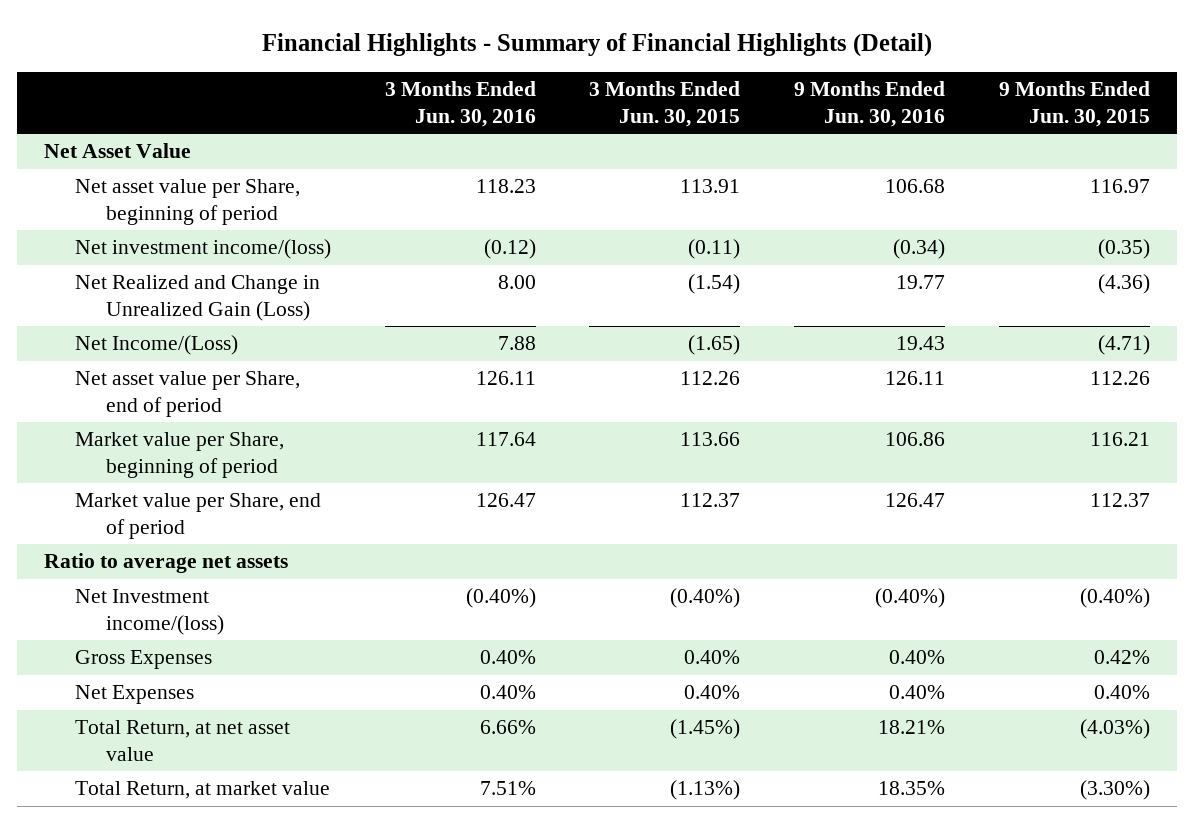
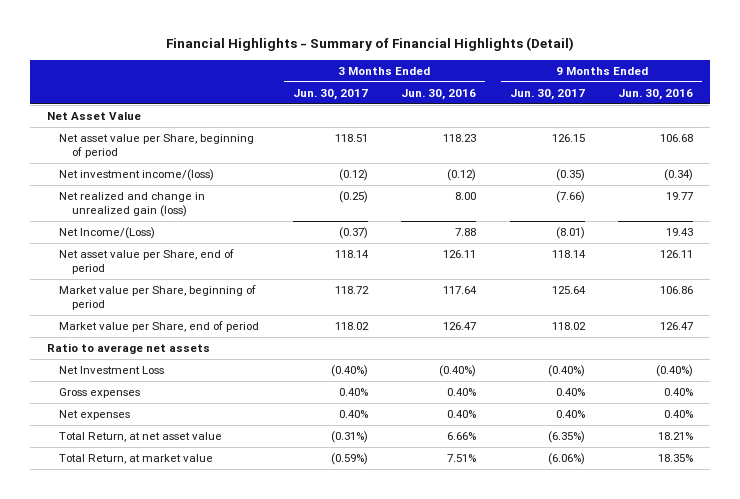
[589,81,741,127] 3 Months Ended Jun. 30, 2015 -> none
[998,81,1150,127] 9 Months Ended Jun. 30, 2015 -> none
none -> [292,88,368,100] Jun. 30, 2017
none -> [509,88,585,100] Jun. 30, 2017
[75,275,321,321] Net Realized and Change in Unrealized Gain (Loss) -> [59,192,206,217] Net realized and change in unrealized gain (loss)
[75,589,224,635] Net Investment income/(loss) -> [59,366,165,375] Net Investment Loss
[75,650,213,670] Gross Expenses -> [59,388,141,399] Gross expenses
[75,685,195,705] Net Expenses -> [59,410,131,421] Net expenses

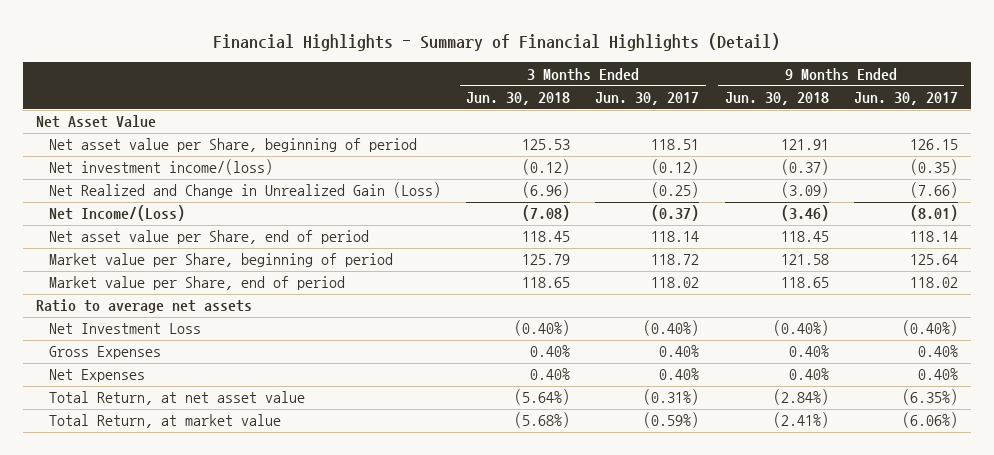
[401,88,477,100] Jun. 30, 2016 -> none
[618,88,694,100] Jun. 30, 2016 -> none
none -> [466,91,571,105] Jun. 30, 2018
none -> [724,91,829,105] Jun. 30, 2018
[59,192,206,217] Net realized and change in unrealized gain (loss) -> [48,182,441,199] Net Realized and Change in Unrealized Gain (Loss)
[59,388,141,399] Gross expenses -> [48,346,161,360] Gross Expenses
[59,410,131,421] Net expenses -> [48,369,145,383] Net Expenses

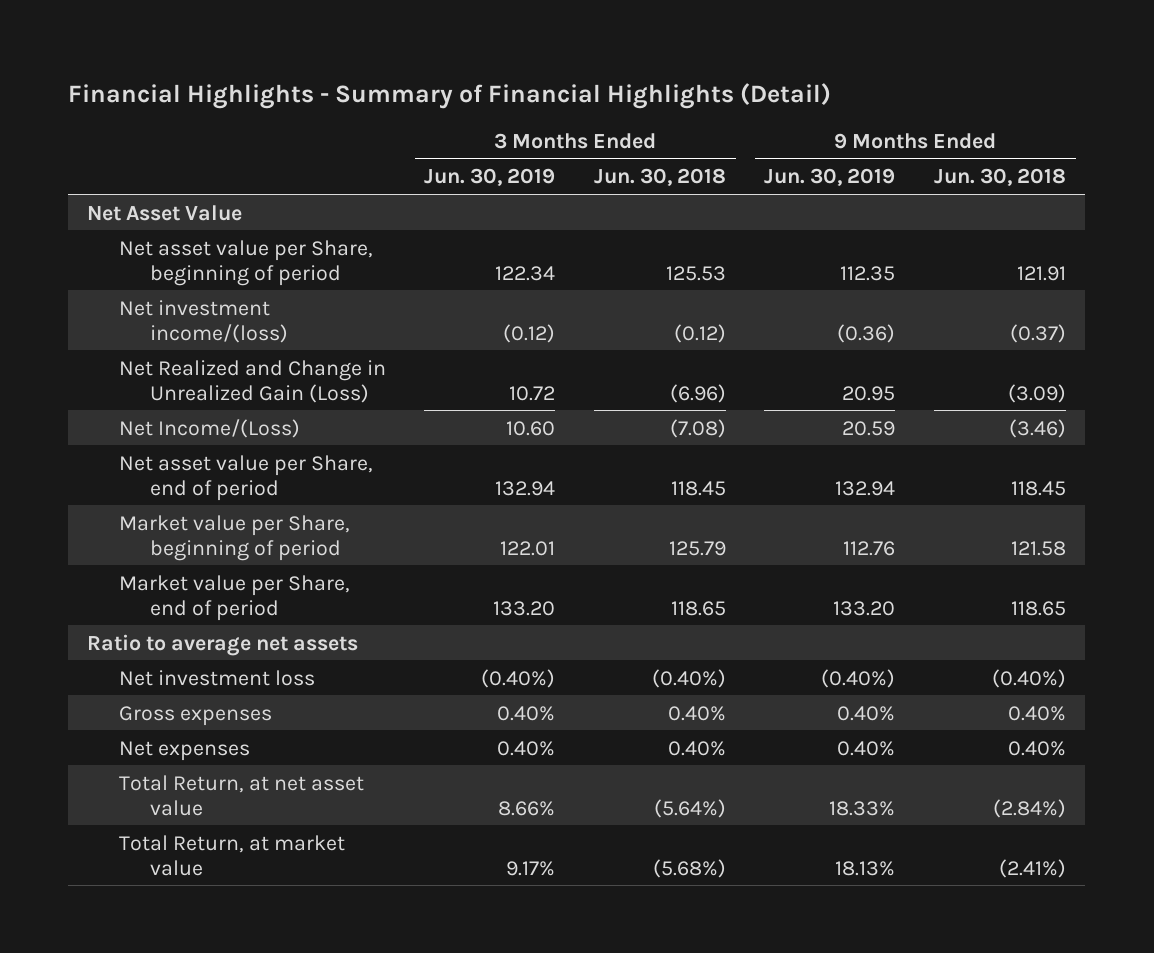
[595,91,700,105] Jun. 30, 2017 -> none
[853,91,958,105] Jun. 30, 2017 -> none
none -> [424,168,556,187] Jun. 30, 2019
none -> [764,168,896,187] Jun. 30, 2019
[48,323,201,335] Net Investment Loss -> [118,669,315,686] Net investment loss
[48,346,161,360] Gross Expenses -> [118,705,272,726] Gross expenses
[48,369,145,383] Net Expenses -> [118,740,250,761] Net expenses

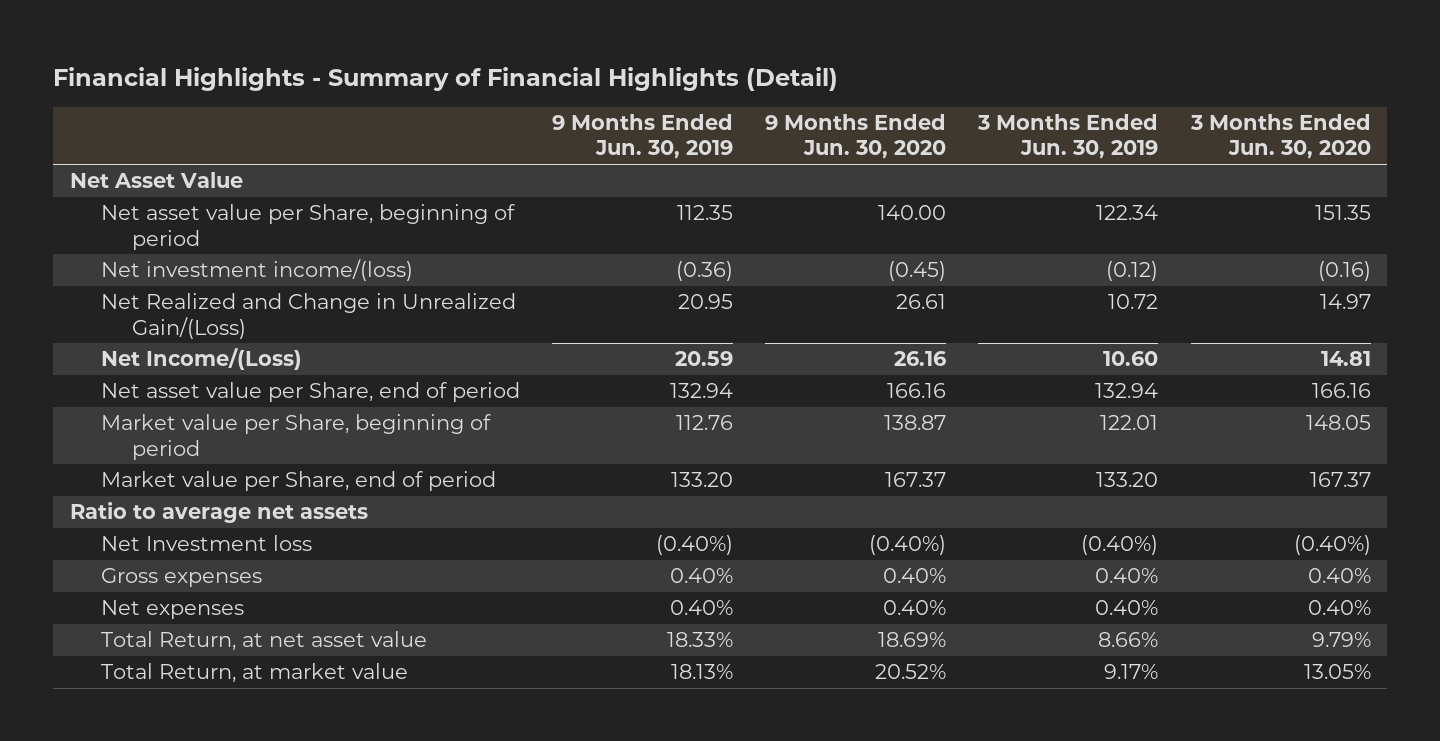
[593,168,726,187] Jun. 30, 2018 -> none
[934,168,1067,187] Jun. 30, 2018 -> none
none -> [765,113,947,160] 9 Months Ended Jun. 30, 2020
none -> [1189,113,1371,160] 3 Months Ended Jun. 30, 2020
[118,359,386,403] Net Realized and Change in Unrealized Gain (Loss) -> [100,293,516,339] Net Realized and Change in Unrealized Gain/(Loss)
[118,669,315,686] Net investment loss -> [100,535,312,552] Net Investment loss

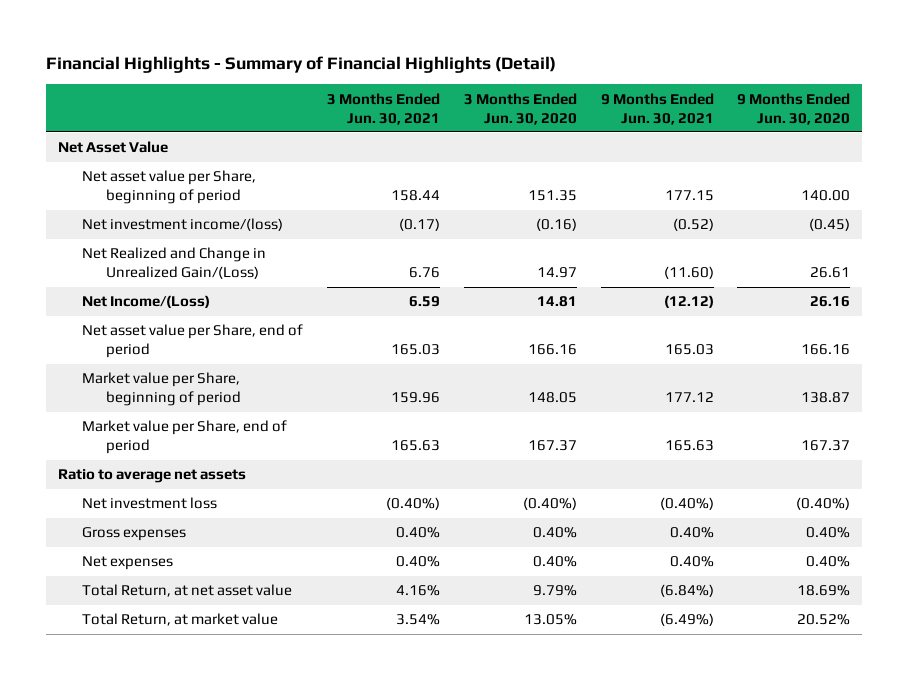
[551,113,733,160] 9 Months Ended Jun. 30, 2019 -> none
[977,113,1159,160] 3 Months Ended Jun. 30, 2019 -> none
none -> [326,92,440,125] 3 Months Ended Jun. 30, 2021
none -> [600,92,714,125] 9 Months Ended Jun. 30, 2021
[100,535,312,552] Net Investment loss -> [81,497,217,510] Net investment loss

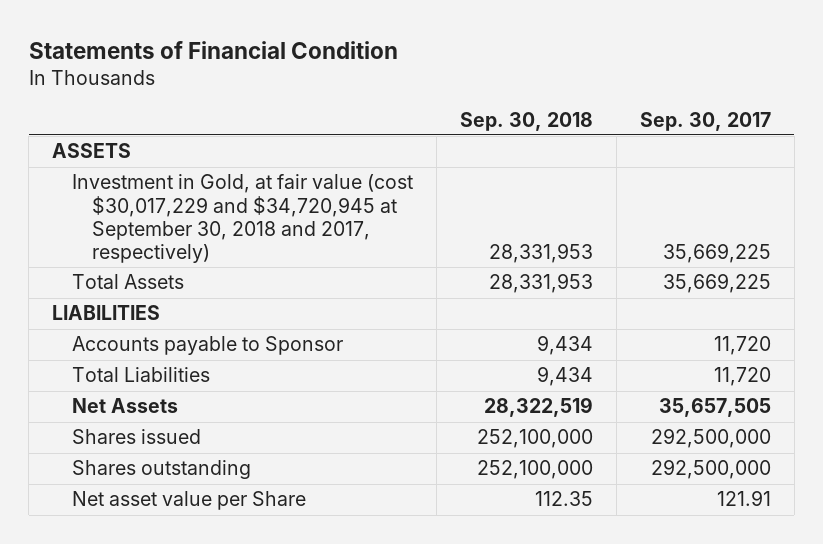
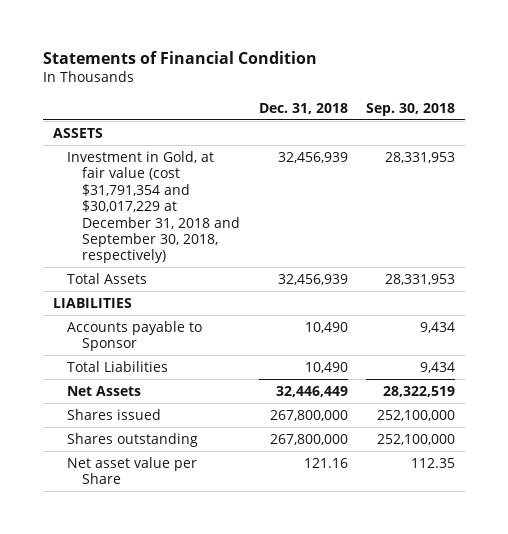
[639,111,771,131] Sep. 30, 2017 -> none
none -> [258,102,348,114] Dec. 31, 2018
[71,174,413,263] Investment in Gold, at fair value (cost $30,017,229 and $34,720,945 at September 30, 2018 and 2017, respectively) -> [67,150,241,264] Investment in Gold, at fair value (cost $31,791,354 and $30,017,229 at December 31, 2018 and September 30, 2018, respectively)

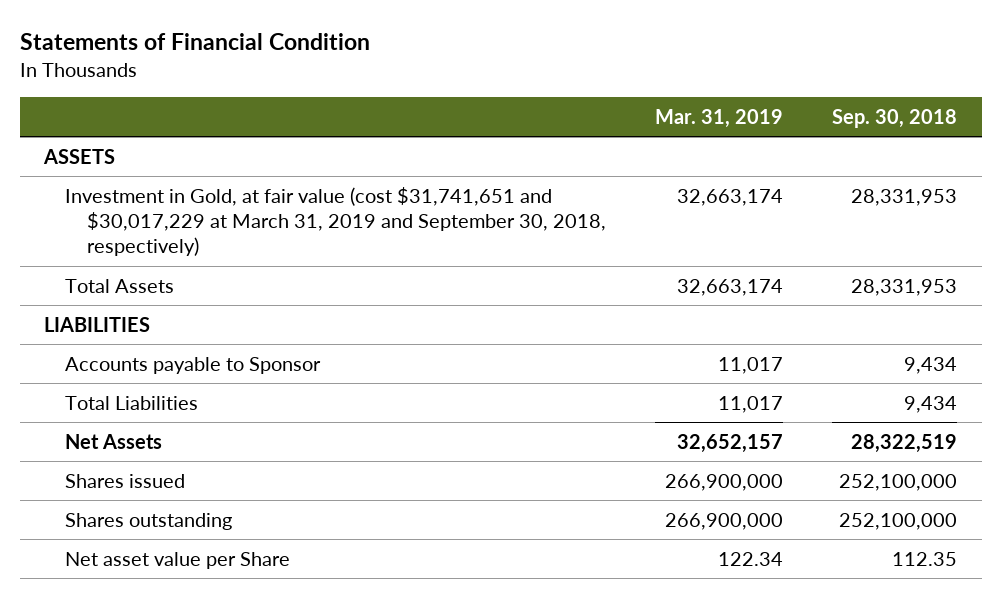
[258,102,348,114] Dec. 31, 2018 -> none
none -> [654,108,783,128] Mar. 31, 2019
[67,150,241,264] Investment in Gold, at fair value (cost $31,791,354 and $30,017,229 at December 31, 2018 and September 30, 2018, respectively) -> [65,186,606,257] Investment in Gold, at fair value (cost $31,741,651 and $30,017,229 at March 31, 2019 and September 30, 2018, respectively)

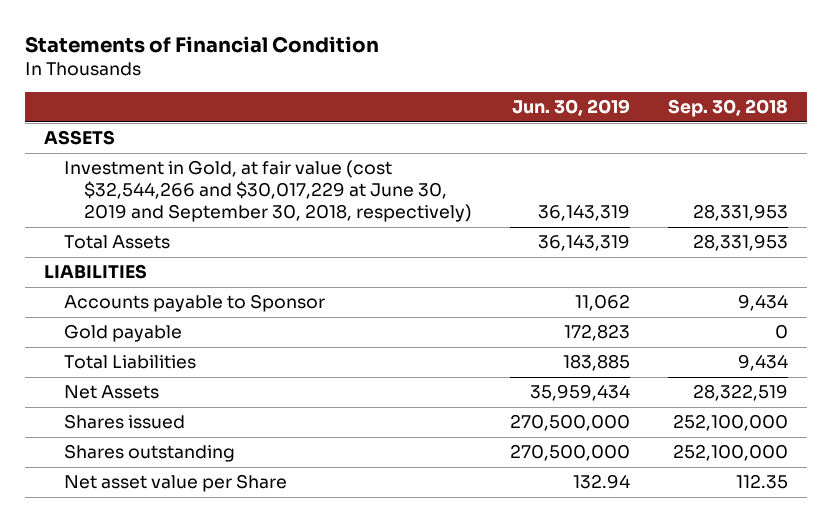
[654,108,783,128] Mar. 31, 2019 -> none
none -> [511,99,630,117] Jun. 30, 2019
[65,186,606,257] Investment in Gold, at fair value (cost $31,741,651 and $30,017,229 at March 31, 2019 and September 30, 2018, respectively) -> [63,160,472,223] Investment in Gold, at fair value (cost $32,544,266 and $30,017,229 at June 30, 2019 and September 30, 2018, respectively)
none -> [63,324,182,343] Gold payable

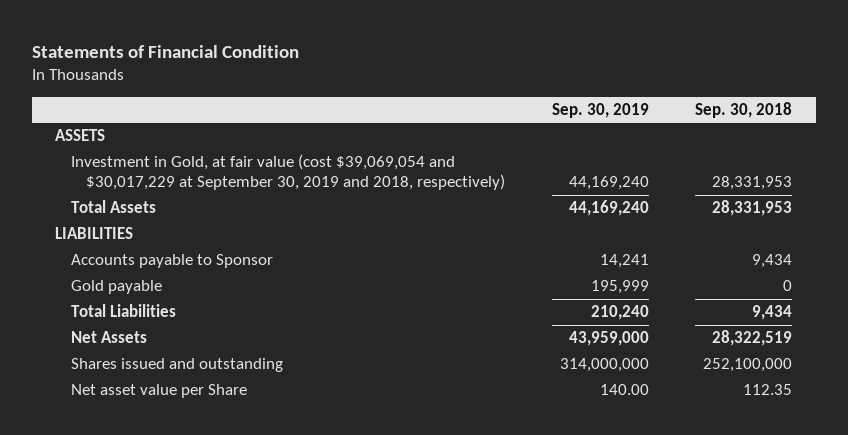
[511,99,630,117] Jun. 30, 2019 -> none
none -> [551,102,649,118] Sep. 30, 2019
[63,160,472,223] Investment in Gold, at fair value (cost $32,544,266 and $30,017,229 at June 30, 2019 and September 30, 2018, respectively) -> [70,154,506,191] Investment in Gold, at fair value (cost $39,069,054 and $30,017,229 at September 30, 2019 and 2018, respectively)
[63,414,185,430] Shares issued -> none
[63,444,235,463] Shares outstanding -> [70,358,283,373] Shares issued and outstanding

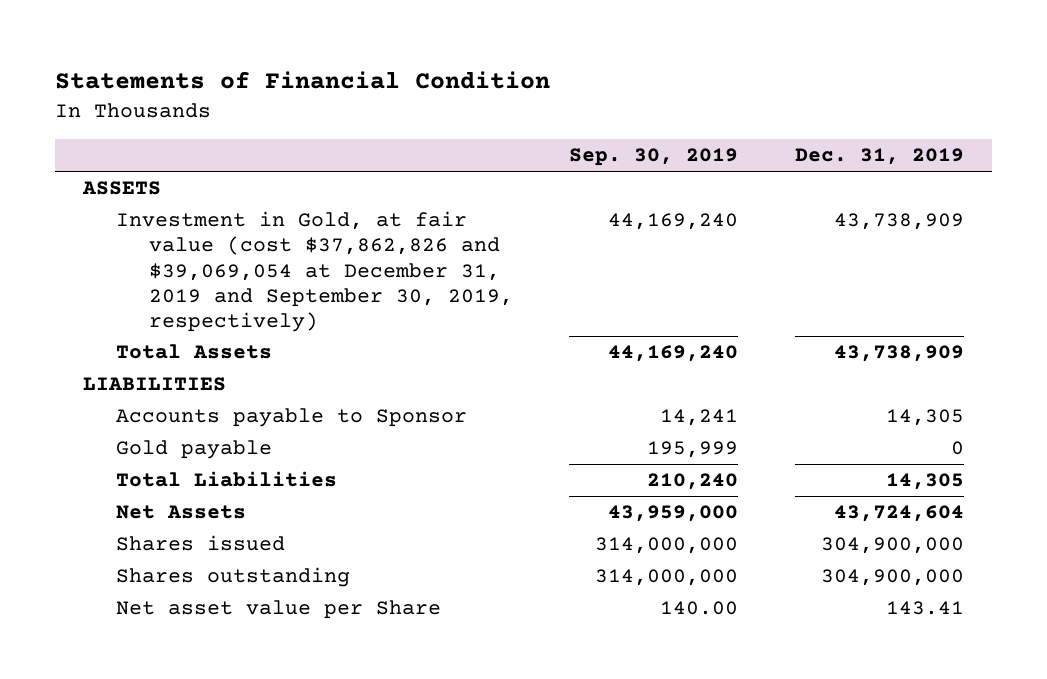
[695,101,793,118] Sep. 30, 2018 -> none
none -> [794,148,964,166] Dec. 31, 2019
[70,154,506,191] Investment in Gold, at fair value (cost $39,069,054 and $30,017,229 at September 30, 2019 and 2018, respectively) -> [115,211,513,332] Investment in Gold, at fair value (cost $37,862,826 and $39,069,054 at December 31, 2019 and September 30, 2019, respectively)
none -> [115,535,285,552] Shares issued
[70,358,283,373] Shares issued and outstanding -> [115,567,350,588] Shares outstanding

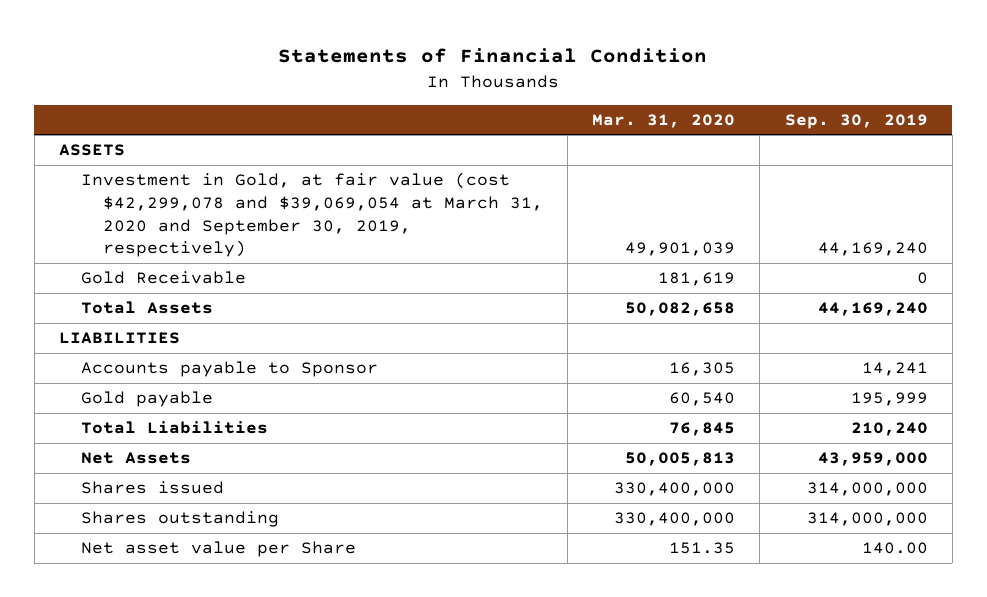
[794,148,964,166] Dec. 31, 2019 -> none
none -> [592,113,736,128] Mar. 31, 2020
[115,211,513,332] Investment in Gold, at fair value (cost $37,862,826 and $39,069,054 at December 31, 2019 and September 30, 2019, respectively) -> [80,172,543,258] Investment in Gold, at fair value (cost $42,299,078 and $39,069,054 at March 31, 2020 and September 30, 2019, respectively)
none -> [80,271,246,285] Gold Receivable

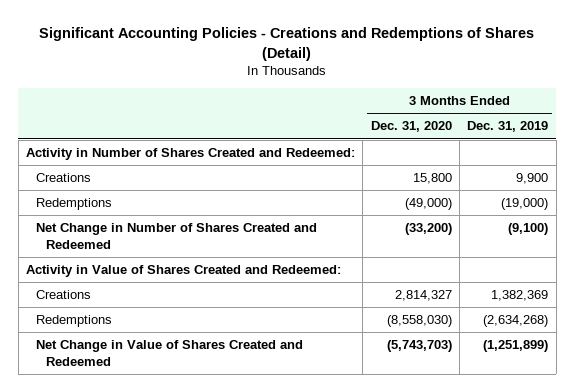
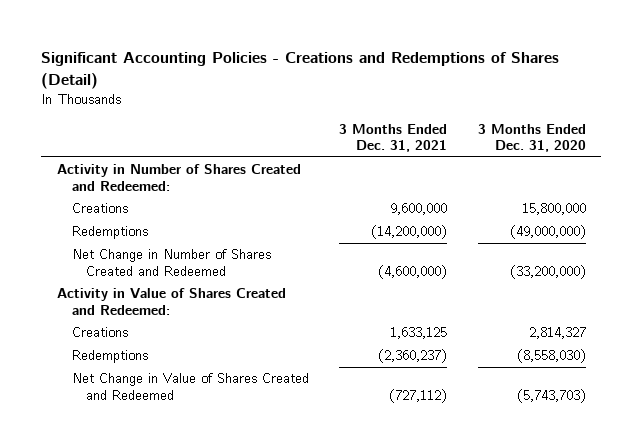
[467,121,549,133] Dec. 31, 2019 -> none
none -> [339,123,448,153] 3 Months Ended Dec. 31, 2021
[412,173,452,185] 15,800 -> [521,203,586,216] 15,800,000
[404,198,452,211] (49,000) -> [509,225,586,240] (49,000,000)
[404,223,452,236] (33,200) -> [509,264,586,279] (33,200,000)

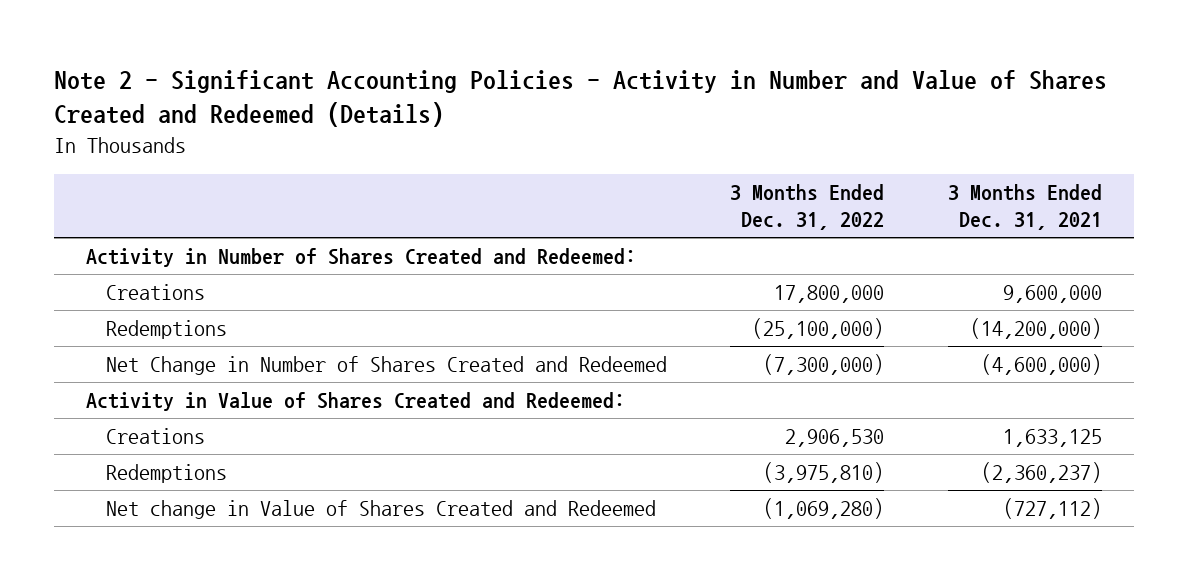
[41,52,560,89] Significant Accounting Policies - Creations and Redemptions of Shares (Detail) -> [53,70,1107,128] Note 2 - Significant Accounting Policies - Activity in Number and Value of Shares Created and Redeemed (Details)
[477,123,586,153] 3 Months Ended Dec. 31, 2020 -> none
none -> [730,184,885,231] 3 Months Ended Dec. 31, 2022
[71,373,309,400] Net Change in Value of Shares Created and Redeemed -> [105,500,656,520] Net change in Value of Shares Created and Redeemed

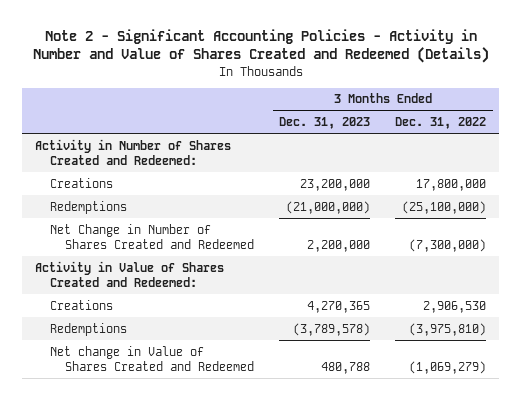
[947,184,1102,231] 3 Months Ended Dec. 31, 2021 -> none
none -> [279,116,371,129] Dec. 31, 2023
[763,498,885,520] (1,069,280) -> [409,360,487,374] (1,069,279)

